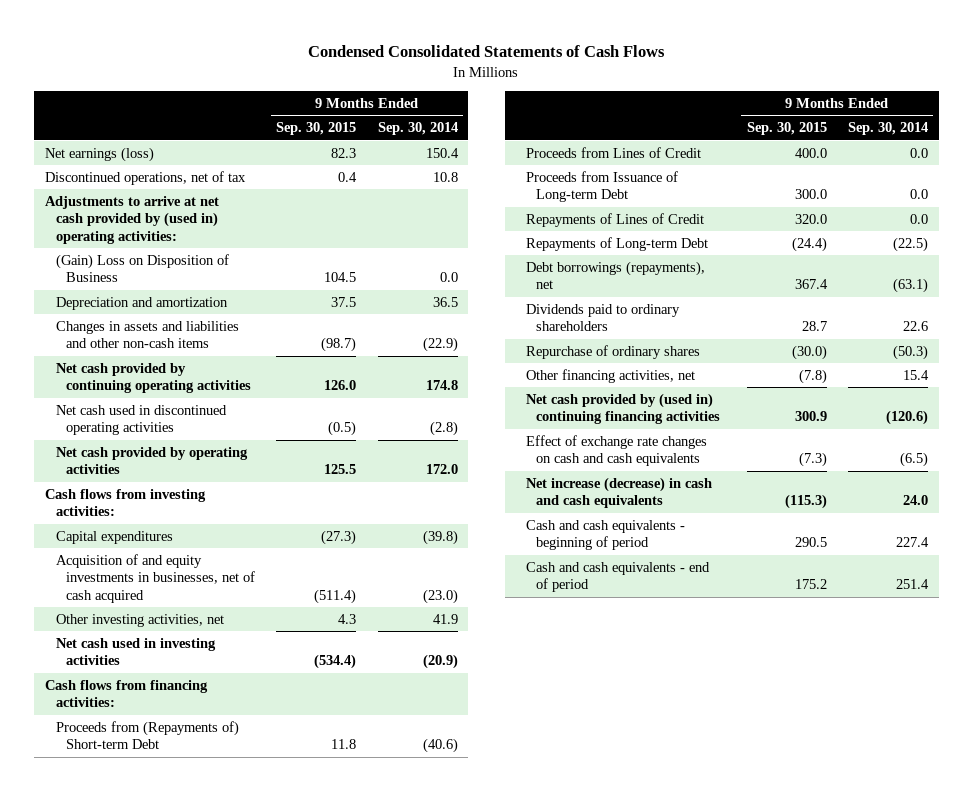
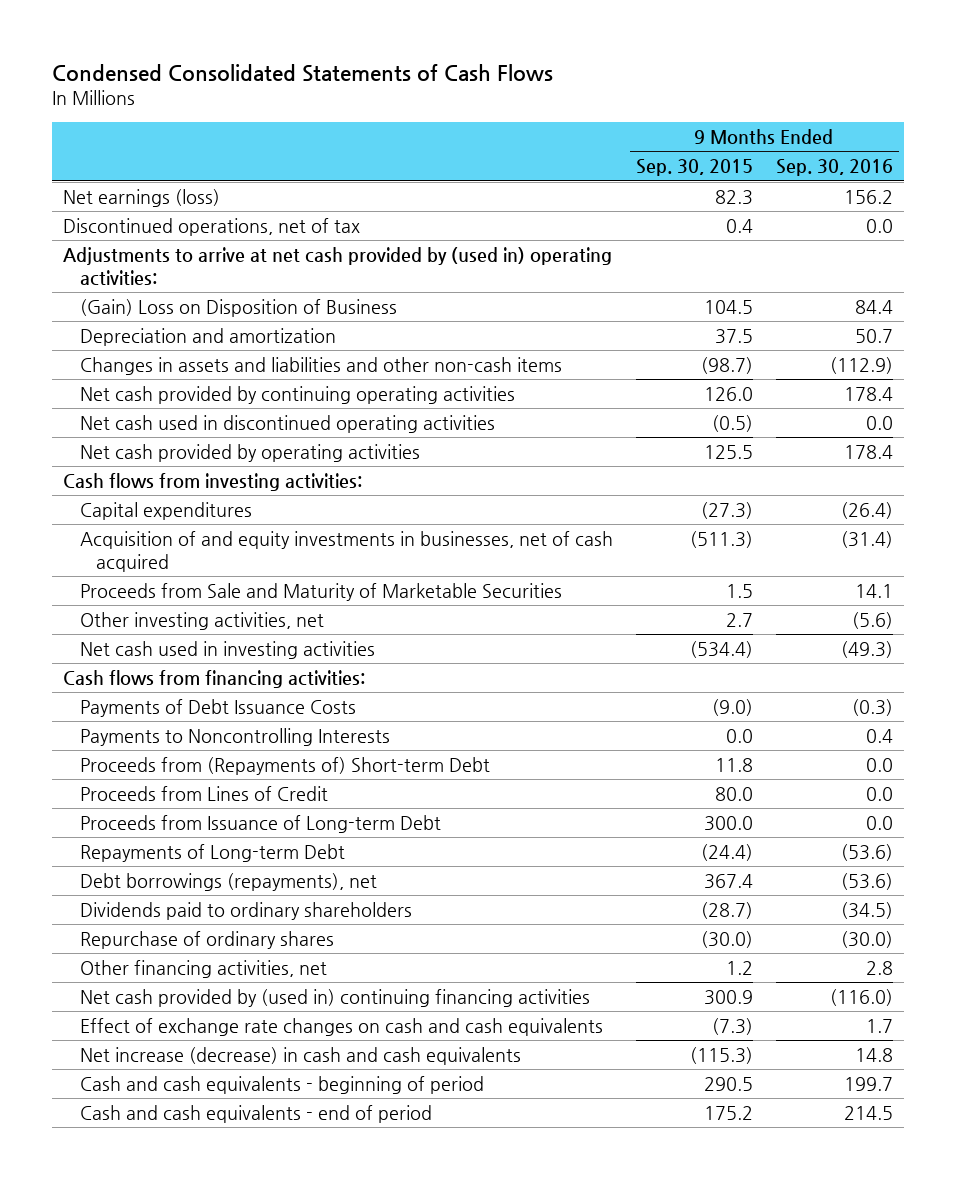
[377,122,458,136] Sep. 30, 2014 -> none
none -> [775,159,893,177] Sep. 30, 2016
[314,588,357,604] (511.4) -> [689,530,753,548] (511.3)
none -> [79,582,562,601] Proceeds from Sale and Maturity of Marketable Securities
[338,613,357,624] 4.3 -> [725,612,753,627] 2.7
none -> [79,698,356,717] Payments of Debt Issuance Costs
none -> [79,727,390,746] Payments to Noncontrolling Interests
[794,147,827,158] 400.0 -> [714,786,753,801] 80.0
[525,212,704,227] Repayments of Lines of Credit -> none
[801,321,827,332] 28.7 -> [700,901,753,919] (28.7)
[798,368,827,384] (7.8) -> [725,960,753,975] 1.2

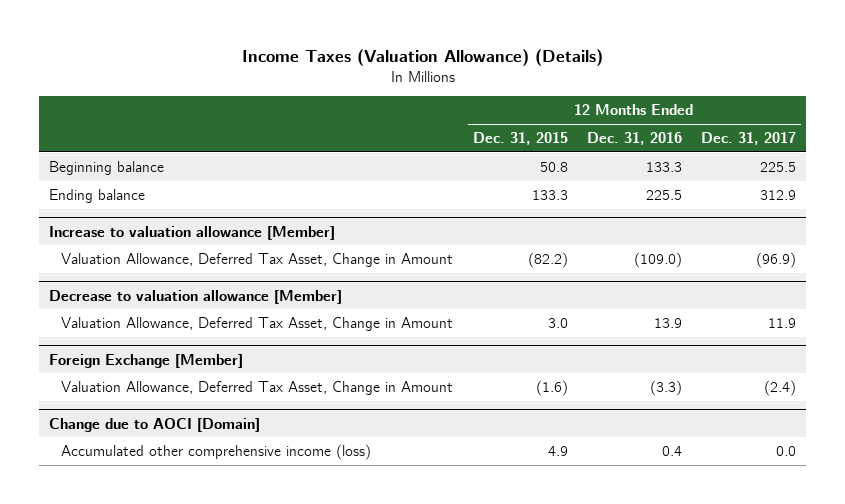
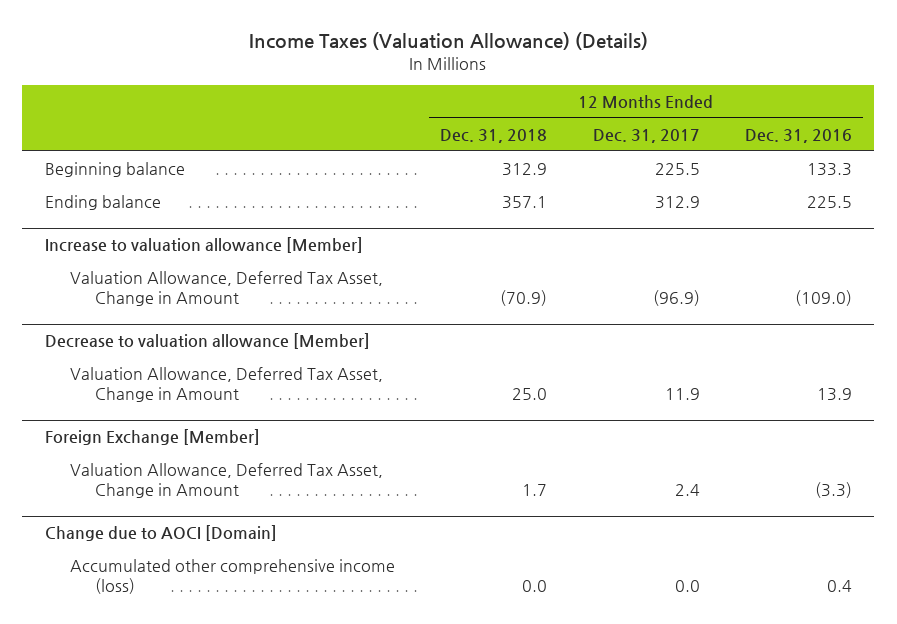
[472,131,568,145] Dec. 31, 2015 -> none
none -> [440,128,548,143] Dec. 31, 2018
[764,379,797,396] (2.4) -> [674,484,700,497] 2.4

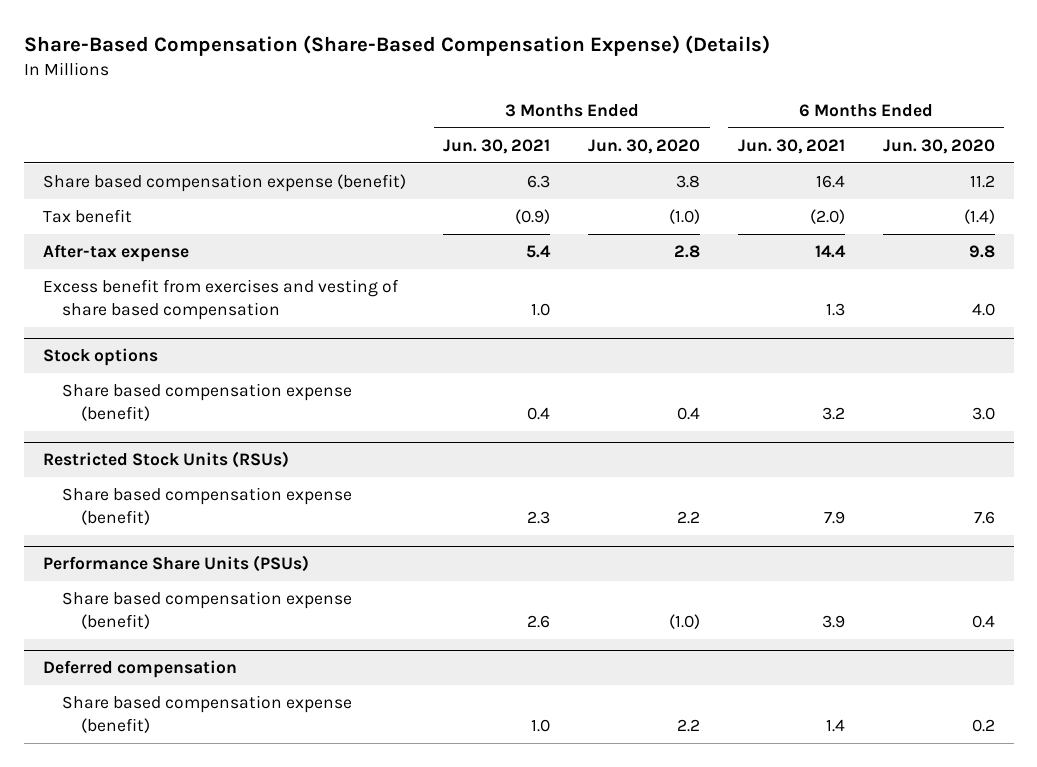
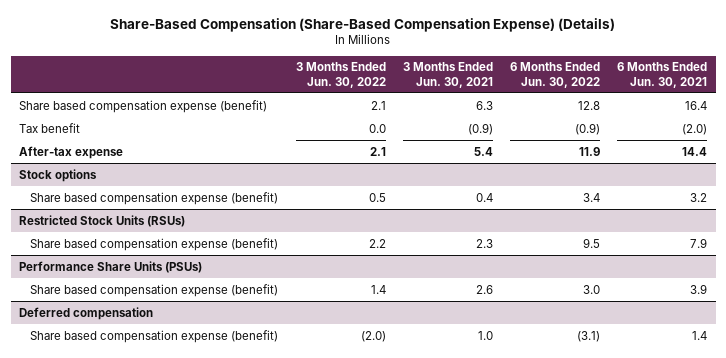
[588,138,701,154] Jun. 30, 2020 -> none
[882,138,995,154] Jun. 30, 2020 -> none
none -> [295,62,386,88] 3 Months Ended Jun. 30, 2022
none -> [509,62,600,88] 6 Months Ended Jun. 30, 2022
[42,279,399,320] Excess benefit from exercises and vesting of share based compensation -> none

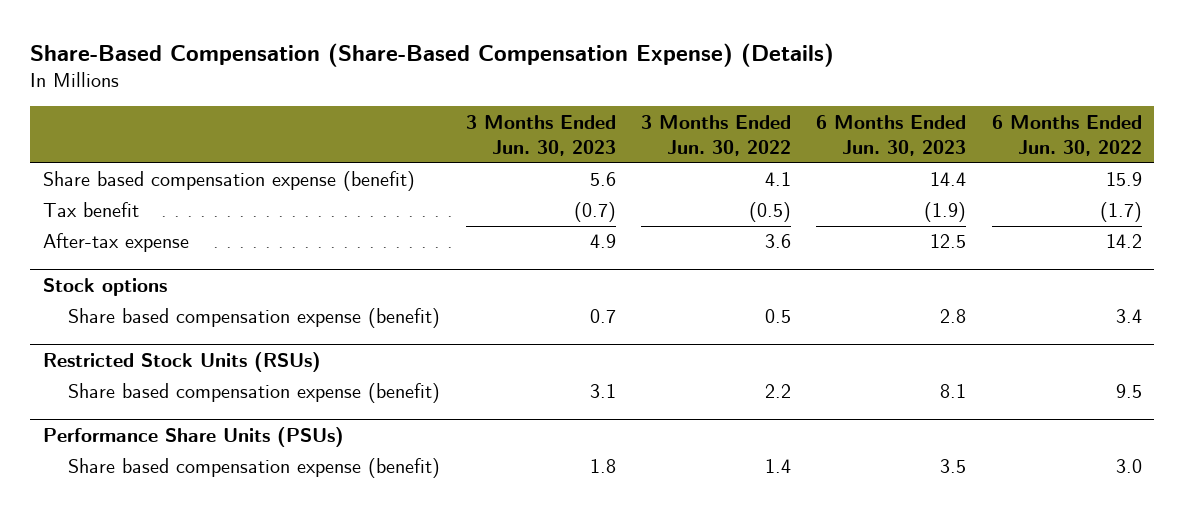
[402,62,493,88] 3 Months Ended Jun. 30, 2021 -> none
[617,62,708,88] 6 Months Ended Jun. 30, 2021 -> none
none -> [465,114,616,157] 3 Months Ended Jun. 30, 2023
none -> [816,114,967,157] 6 Months Ended Jun. 30, 2023
[370,100,386,110] 2.1 -> [765,172,792,187] 4.1
[577,100,600,110] 12.8 -> [1105,172,1142,187] 15.9
[368,123,386,133] 0.0 -> [749,202,792,223] (0.5)
[574,122,600,135] (0.9) -> [1099,202,1142,223] (1.7)
[369,146,386,156] 2.1 -> [765,234,792,249] 3.6
[578,146,600,156] 11.9 -> [1105,234,1142,249] 14.2
[19,306,154,320] Deferred compensation -> none
[30,329,279,343] Share based compensation expense (benefit) -> none

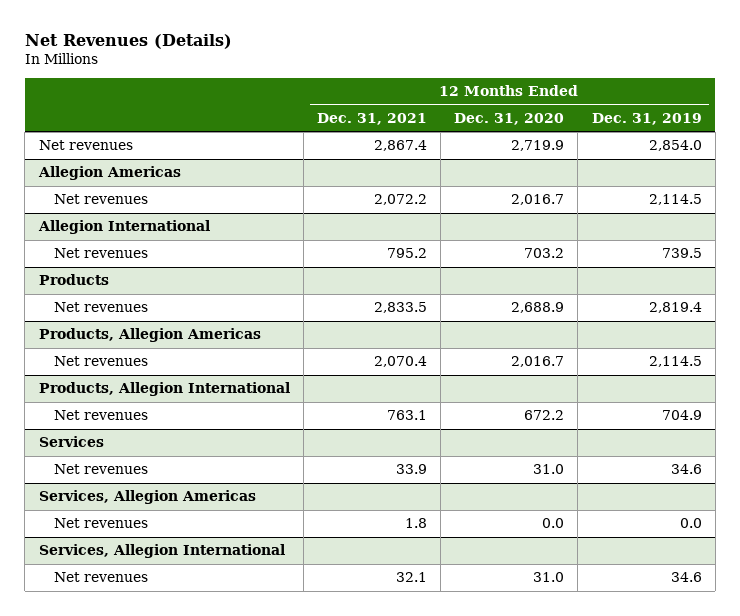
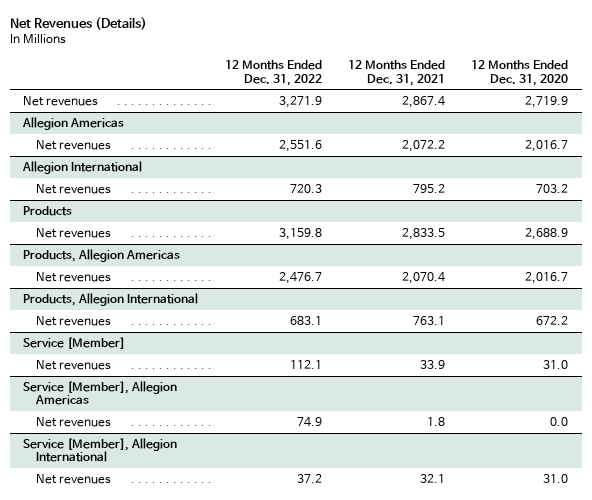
[591,112,702,125] Dec. 31, 2019 -> none
none -> [224,60,322,86] 12 Months Ended Dec. 31, 2022
[38,436,104,448] Services -> [23,336,126,349] Service [Member]
[38,490,256,505] Services, Allegion Americas -> none
none -> [23,380,178,406] Service [Member], Allegion Americas
[38,544,285,559] Services, Allegion International -> none
none -> [23,437,178,463] Service [Member], Allegion International

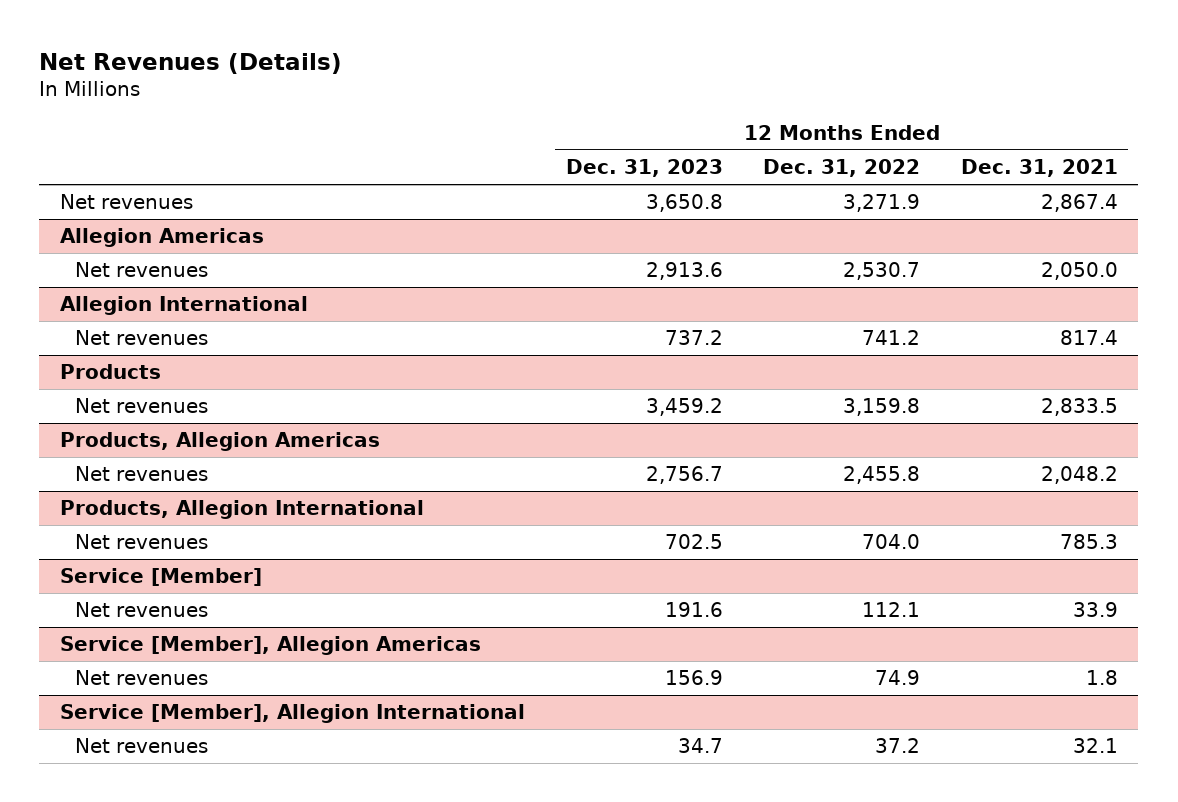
[471,60,569,86] 12 Months Ended Dec. 31, 2020 -> none
none -> [565,159,723,178] Dec. 31, 2023
[278,139,322,152] 2,551.6 -> [843,262,921,281] 2,530.7
[402,139,446,152] 2,072.2 -> [1041,262,1119,281] 2,050.0
[289,183,322,193] 720.3 -> [862,330,921,346] 741.2
[413,183,446,193] 795.2 -> [1060,330,1119,346] 817.4
[278,271,322,284] 2,476.7 -> [843,466,921,485] 2,455.8
[402,271,446,284] 2,070.4 -> [1041,466,1119,485] 2,048.2
[289,315,322,325] 683.1 -> [862,534,921,550] 704.0
[413,315,446,325] 763.1 -> [1060,534,1119,550] 785.3

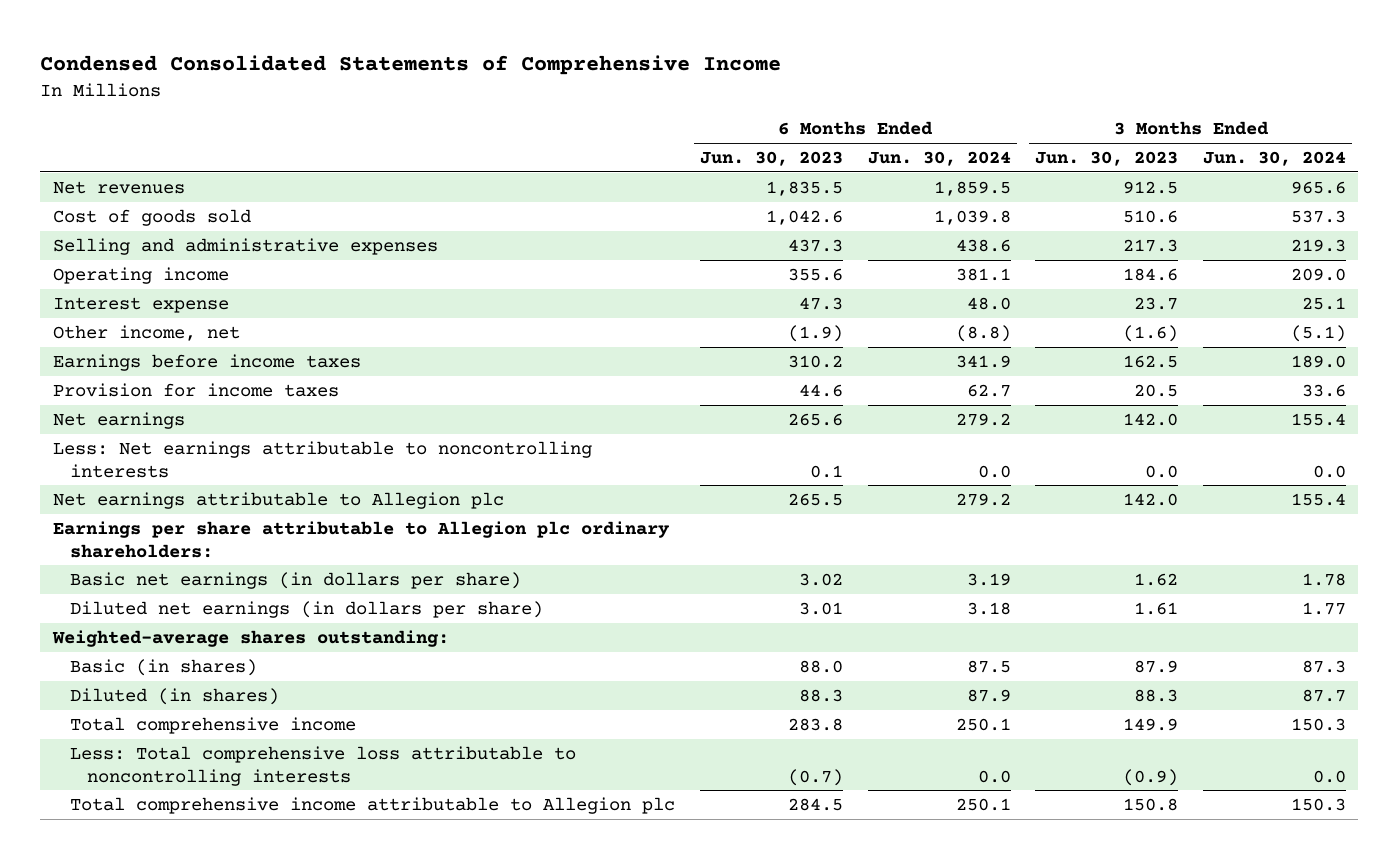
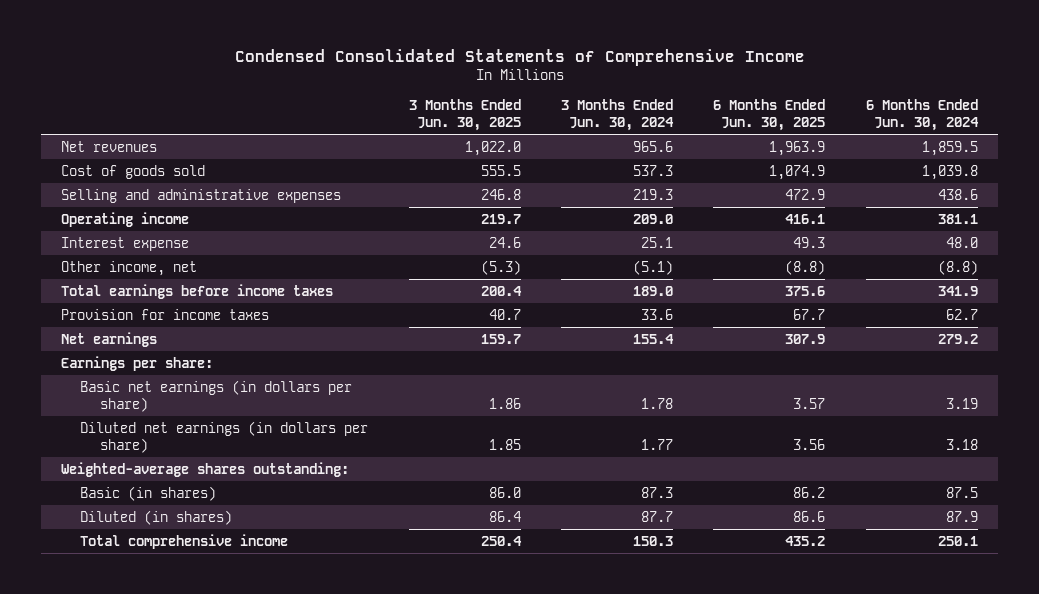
[699,150,843,166] Jun. 30, 2023 -> none
[1035,150,1179,166] Jun. 30, 2023 -> none
none -> [408,99,521,132] 3 Months Ended Jun. 30, 2025
none -> [713,99,826,132] 6 Months Ended Jun. 30, 2025
[52,353,361,371] Earnings before income taxes -> [61,283,334,299] Total earnings before income taxes
[52,440,592,478] Less: Net earnings attributable to noncontrolling interests -> none
[52,491,504,509] Net earnings attributable to Allegion plc -> none
[52,520,670,558] Earnings per share attributable to Allegion plc ordinary shareholders: -> [61,355,214,371] Earnings per share:
[70,745,577,786] Less: Total comprehensive loss attributable to noncontrolling interests -> none
[70,796,676,814] Total comprehensive income attributable to Allegion plc -> none

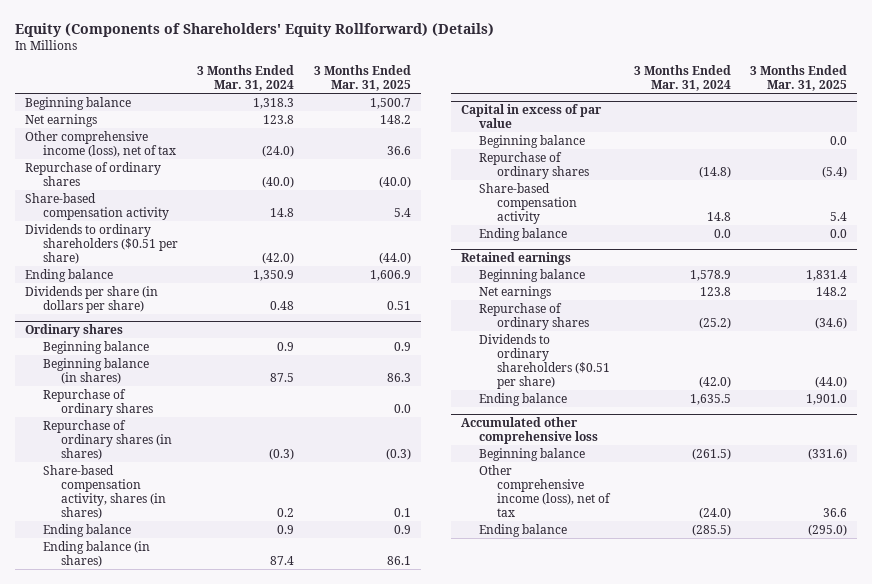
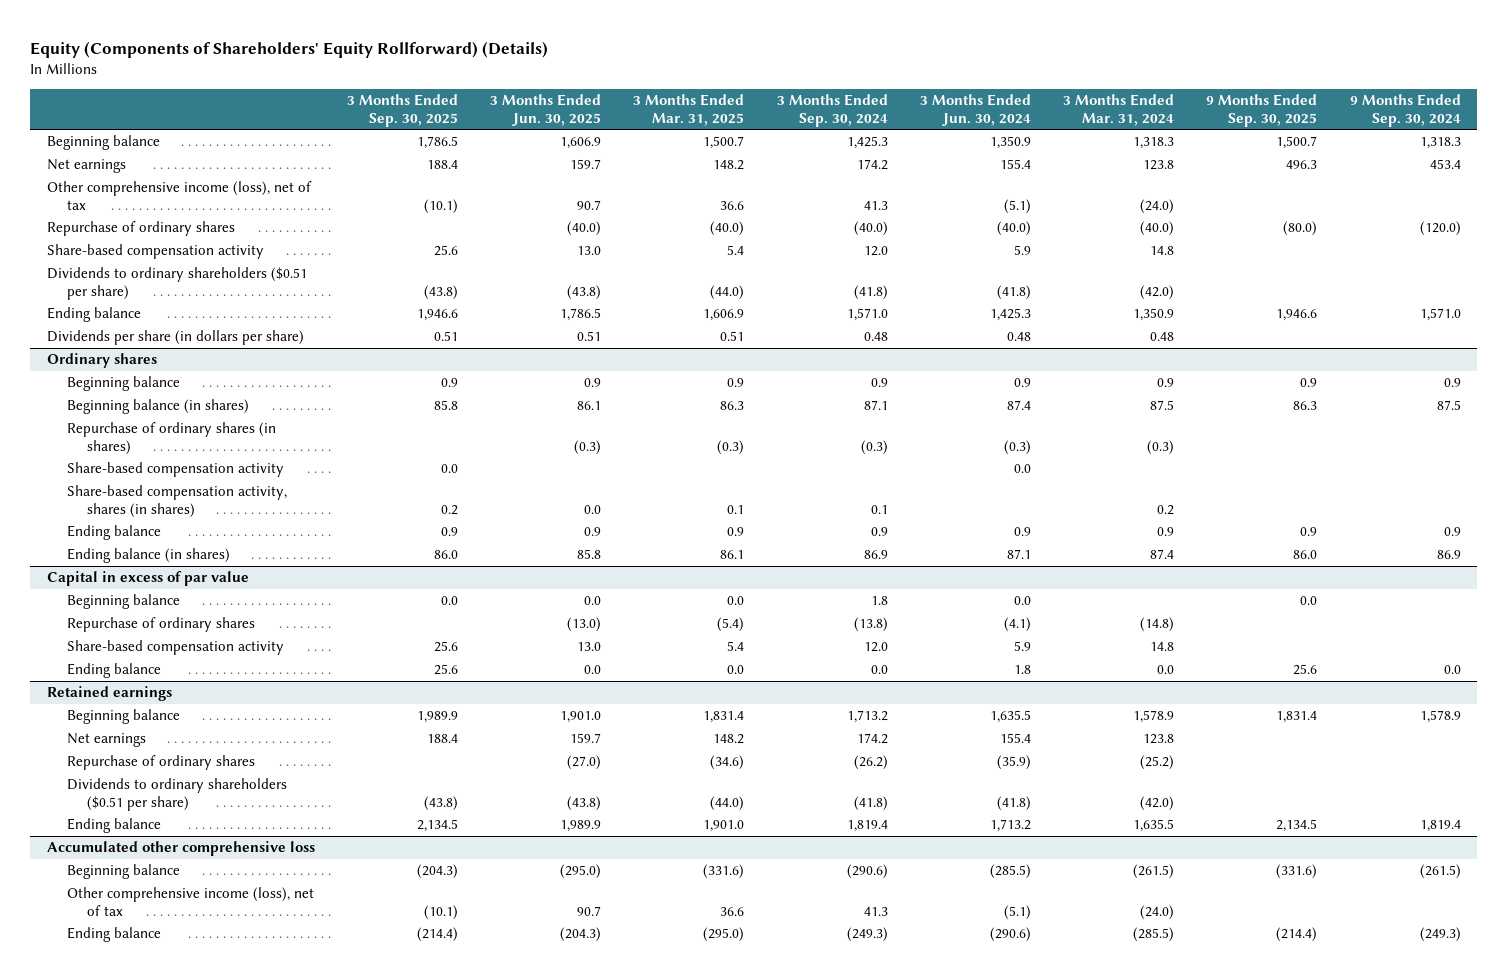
none -> [346,94,458,127] 3 Months Ended Sep. 30, 2025
none -> [490,94,602,126] 3 Months Ended Jun. 30, 2025
none -> [776,94,888,127] 3 Months Ended Sep. 30, 2024
none -> [919,94,1031,126] 3 Months Ended Jun. 30, 2024
none -> [1206,94,1318,127] 9 Months Ended Sep. 30, 2025
none -> [1349,94,1461,127] 9 Months Ended Sep. 30, 2024
[42,388,154,416] Repurchase of ordinary shares -> none
none -> [66,462,284,478] Share-based compensation activity

